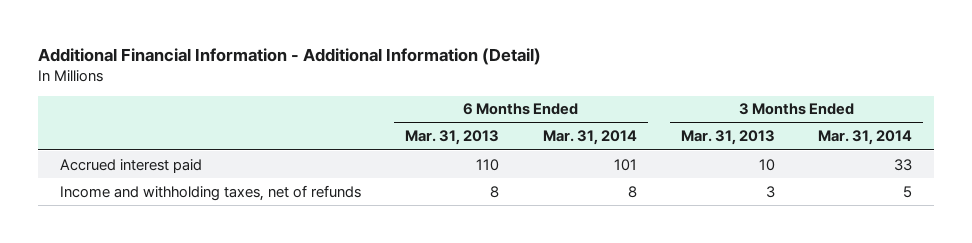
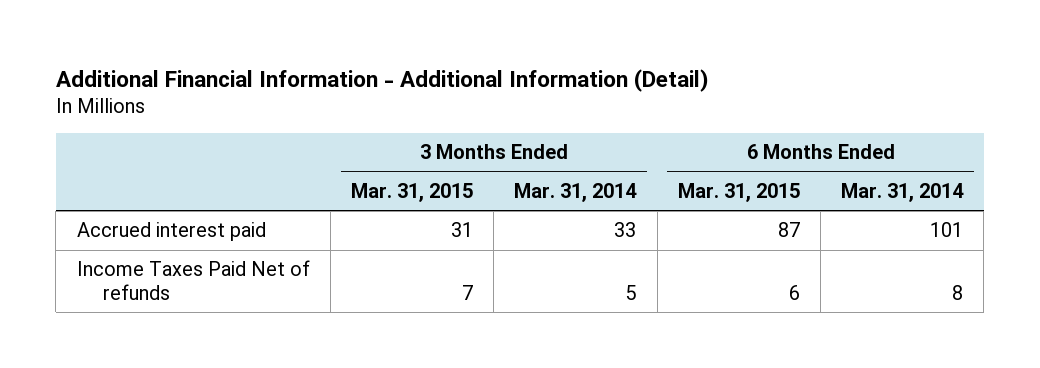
[404,130,499,146] Mar. 31, 2013 -> none
[680,130,775,146] Mar. 31, 2013 -> none
none -> [351,182,474,202] Mar. 31, 2015
none -> [677,182,800,202] Mar. 31, 2015
[59,184,361,201] Income and withholding taxes, net of refunds -> [76,260,310,300] Income Taxes Paid Net of refunds

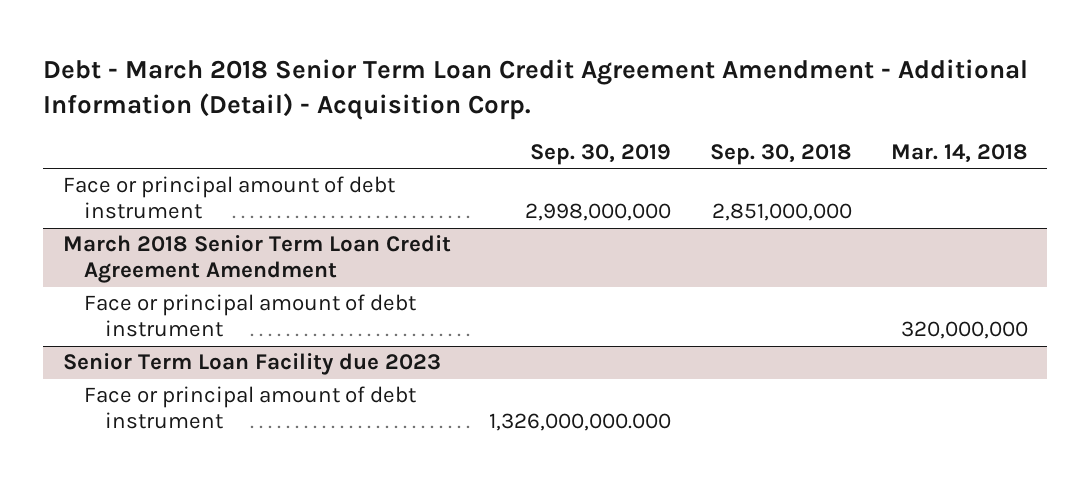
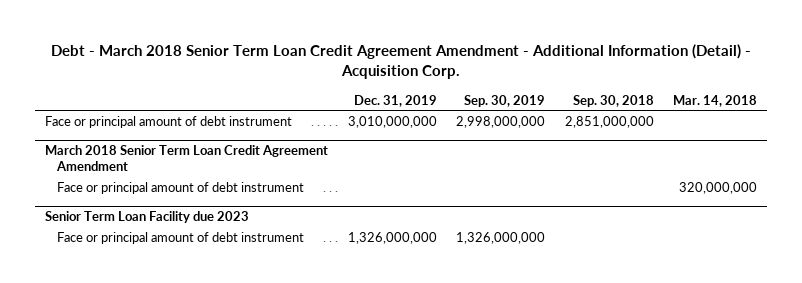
none -> [353,94,437,107] Dec. 31, 2019
[489,413,672,432] 1,326,000,000.000 -> [456,232,546,245] 1,326,000,000

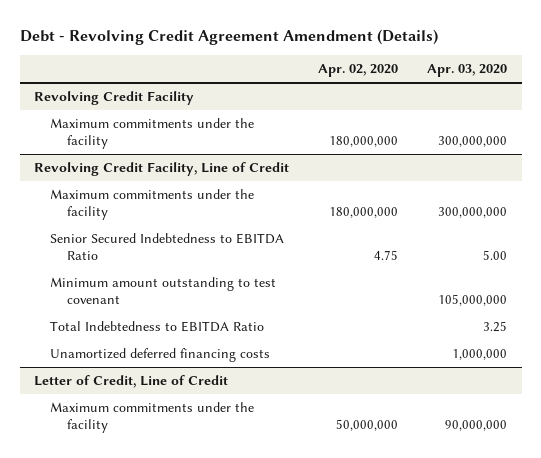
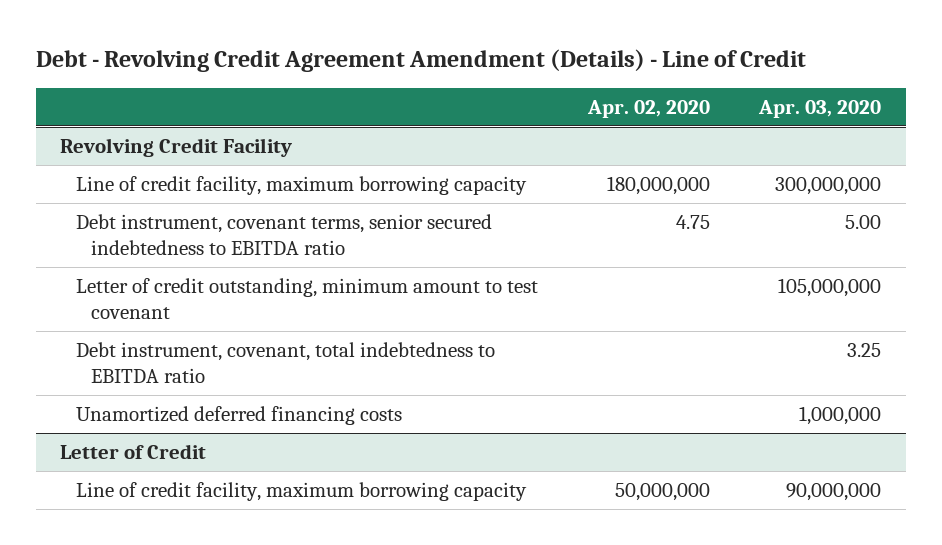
[19,29,438,46] Debt - Revolving Credit Agreement Amendment (Details) -> [35,49,806,73] Debt - Revolving Credit Agreement Amendment (Details) - Line of Credit
[34,161,290,176] Revolving Credit Facility, Line of Credit -> none
[50,188,255,220] Maximum commitments under the facility -> none
[50,117,255,149] Maximum commitments under the facility -> [75,175,527,195] Line of credit facility, maximum borrowing capacity
[50,232,285,260] Senior Secured Indebtedness to EBITDA Ratio -> [75,213,492,256] Debt instrument, covenant terms, senior secured indebtedness to EBITDA ratio
[50,276,277,304] Minimum amount outstanding to test covenant -> [75,277,538,320] Letter of credit outstanding, minimum amount to test covenant
[50,320,265,332] Total Indebtedness to EBITDA Ratio -> [75,341,495,384] Debt instrument, covenant, total indebtedness to EBITDA ratio
[34,374,229,388] Letter of Credit, Line of Credit -> [60,443,207,459] Letter of Credit
[50,401,255,433] Maximum commitments under the facility -> [75,481,527,501] Line of credit facility, maximum borrowing capacity

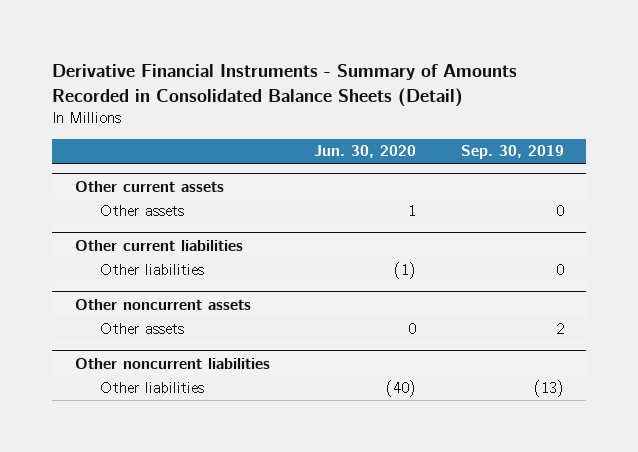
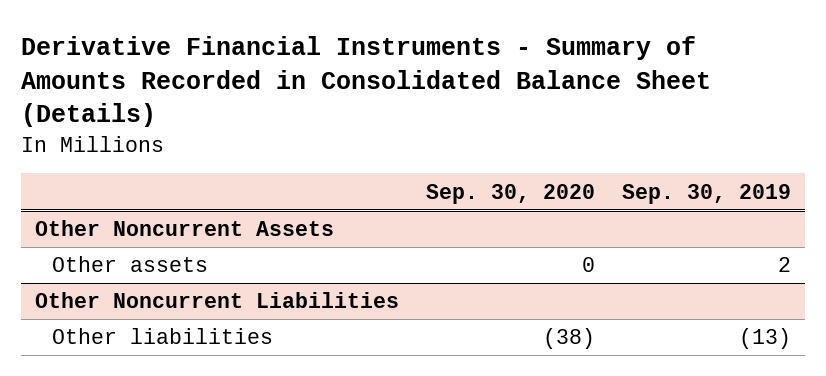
[52,63,518,107] Derivative Financial Instruments - Summary of Amounts Recorded in Consolidated Balance Sheets (Detail) -> [21,35,712,128] Derivative Financial Instruments - Summary of Amounts Recorded in Consolidated Balance Sheet (Details)
[314,145,417,159] Jun. 30, 2020 -> none
none -> [426,183,596,204] Sep. 30, 2020
[74,180,224,192] Other current assets -> none
[99,204,184,216] Other assets -> none
[74,239,243,251] Other current liabilities -> none
[99,263,204,275] Other liabilities -> none
[74,298,251,310] Other noncurrent assets -> [34,220,334,237] Other Noncurrent Assets
[74,357,270,369] Other noncurrent liabilities -> [34,292,399,309] Other Noncurrent Liabilities

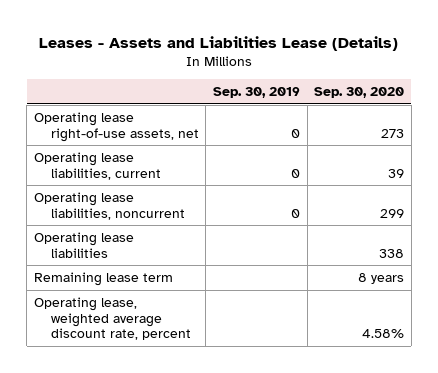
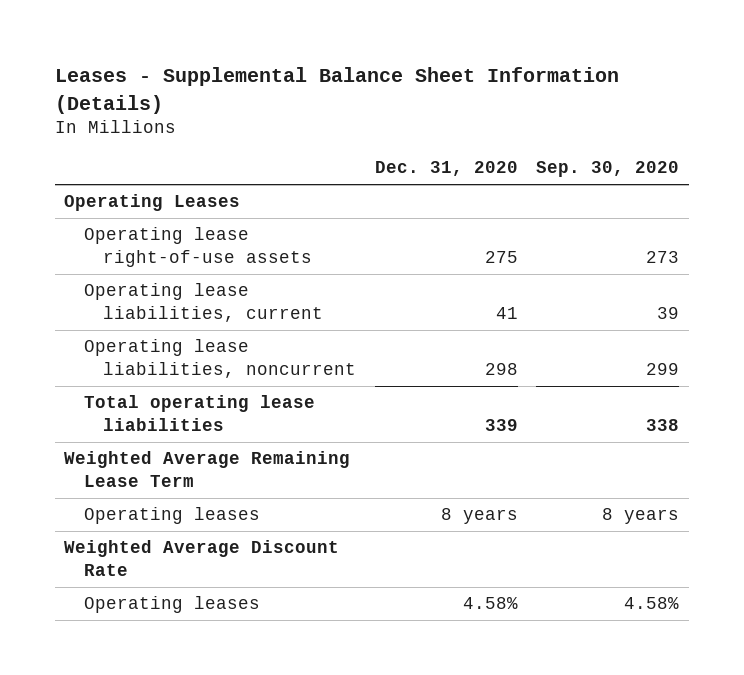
[38,35,398,51] Leases - Assets and Liabilities Lease (Details) -> [54,67,619,114] Leases - Supplemental Balance Sheet Information (Details)
[212,86,300,98] Sep. 30, 2019 -> none
none -> [374,161,518,177] Dec. 31, 2020
none -> [64,194,241,212] Operating Leases
[33,111,199,142] Operating lease right-of-use assets, net -> [83,227,313,268] Operating lease right-of-use assets
[33,231,134,258] Operating lease liabilities -> [83,395,315,432] Total operating lease liabilities
none -> [64,451,351,488] Weighted Average Remaining Lease Term
[33,271,173,286] Remaining lease term -> [83,507,260,525] Operating leases
none -> [64,540,340,577] Weighted Average Discount Rate
[33,296,191,341] Operating lease, weighted average discount rate, percent -> [83,596,260,614] Operating leases

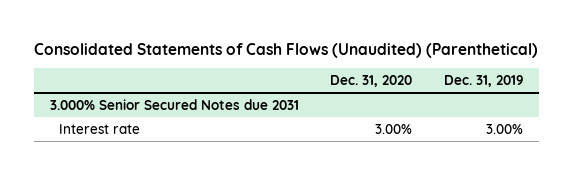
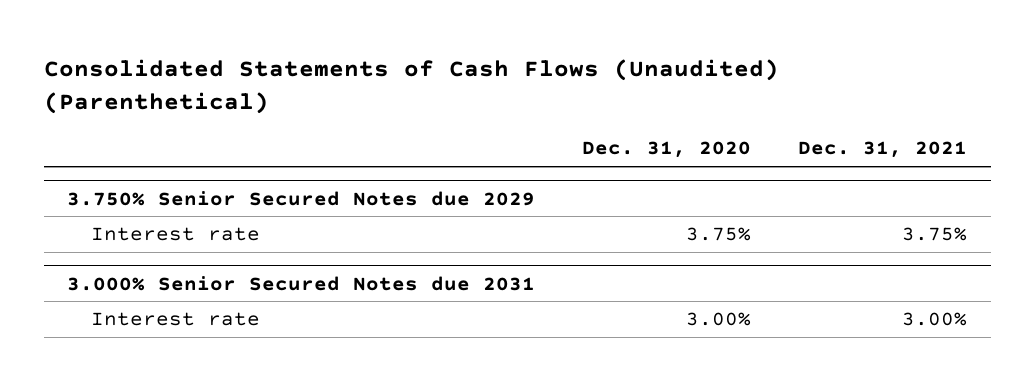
[443,75,523,88] Dec. 31, 2019 -> none
none -> [798,141,968,159] Dec. 31, 2021
none -> [67,190,536,206] 3.750% Senior Secured Notes due 2029
none -> [90,227,260,242] Interest rate

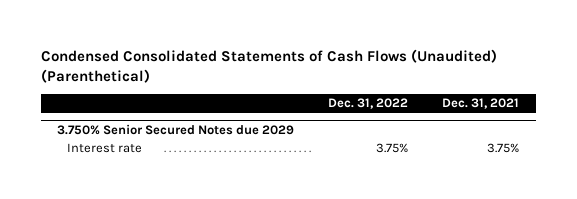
[43,59,779,115] Consolidated Statements of Cash Flows (Unaudited) (Parenthetical) -> [40,48,497,83] Condensed Consolidated Statements of Cash Flows (Unaudited) (Parenthetical)
[582,141,752,159] Dec. 31, 2020 -> none
none -> [328,97,409,109] Dec. 31, 2022
[67,275,536,291] 3.000% Senior Secured Notes due 2031 -> none
[90,312,260,327] Interest rate -> none

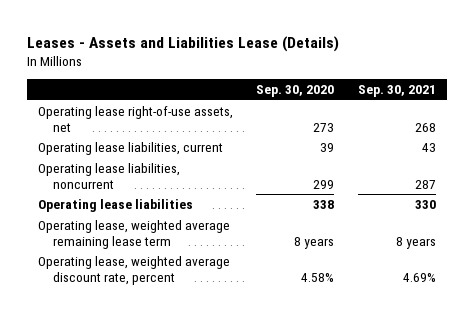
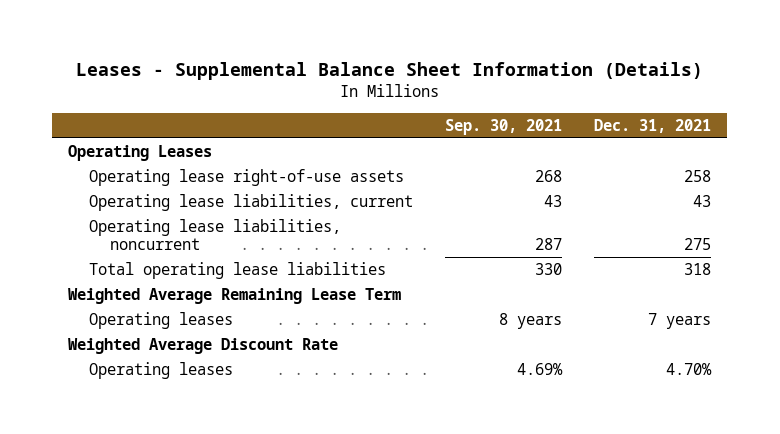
[26,35,339,52] Leases - Assets and Liabilities Lease (Details) -> [75,62,703,81] Leases - Supplemental Balance Sheet Information (Details)
[256,85,335,98] Sep. 30, 2020 -> none
none -> [594,118,712,133] Dec. 31, 2021
none -> [68,145,213,162] Operating Leases
[38,106,234,132] Operating lease right-of-use assets, net -> [89,169,405,187] Operating lease right-of-use assets
[38,199,194,213] Operating lease liabilities -> [89,262,387,280] Total operating lease liabilities
none -> [68,288,402,305] Weighted Average Remaining Lease Term
[38,220,231,249] Operating lease, weighted average remaining lease term -> [89,312,234,330] Operating leases
none -> [68,338,339,355] Weighted Average Discount Rate
[38,256,231,285] Operating lease, weighted average discount rate, percent -> [89,362,234,380] Operating leases

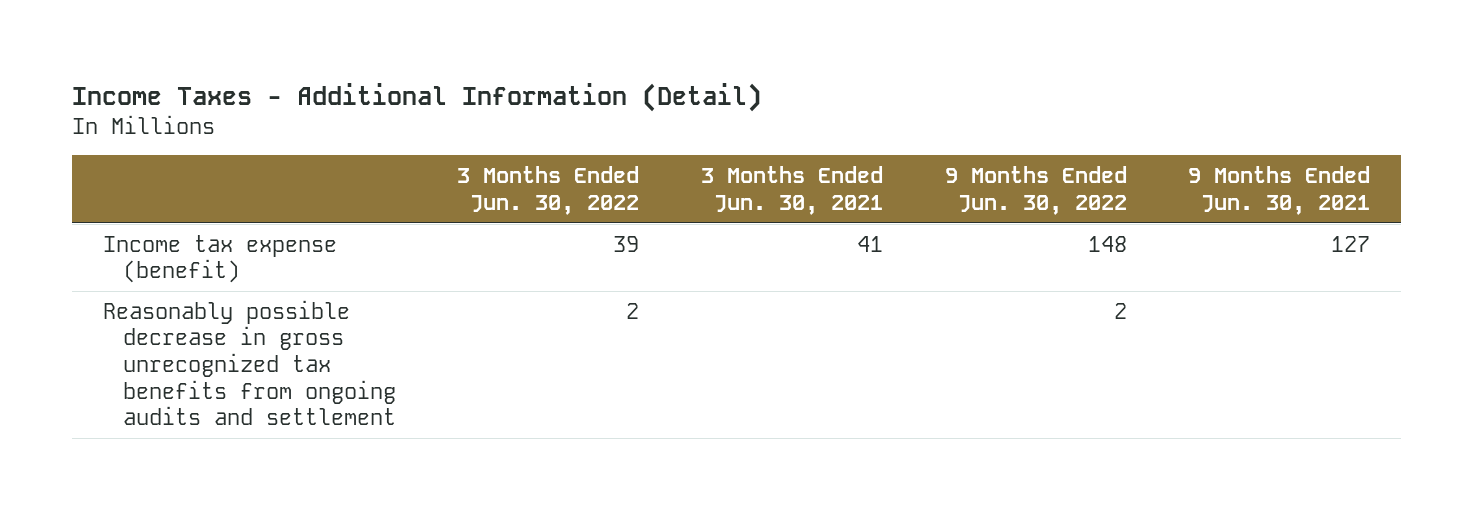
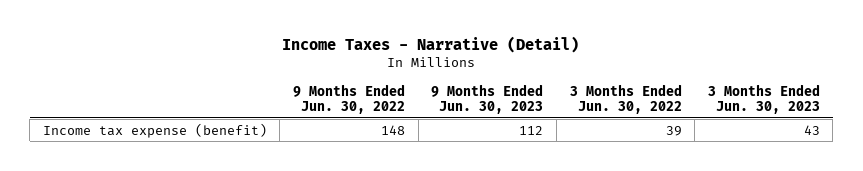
[71,83,762,113] Income Taxes - Additional Information (Detail) -> [282,35,580,53] Income Taxes - Narrative (Detail)
[700,166,883,215] 3 Months Ended Jun. 30, 2021 -> none
[1188,166,1371,215] 9 Months Ended Jun. 30, 2021 -> none
none -> [431,83,544,115] 9 Months Ended Jun. 30, 2023
none -> [707,83,820,115] 3 Months Ended Jun. 30, 2023
[102,299,396,426] Reasonably possible decrease in gross unrecognized tax benefits from ongoing audits and settlement -> none

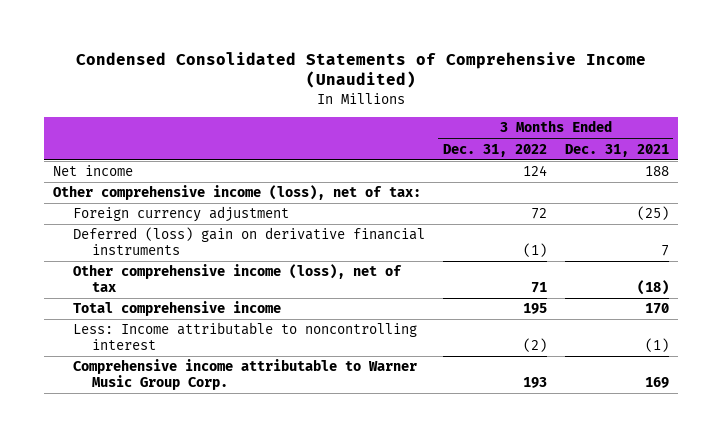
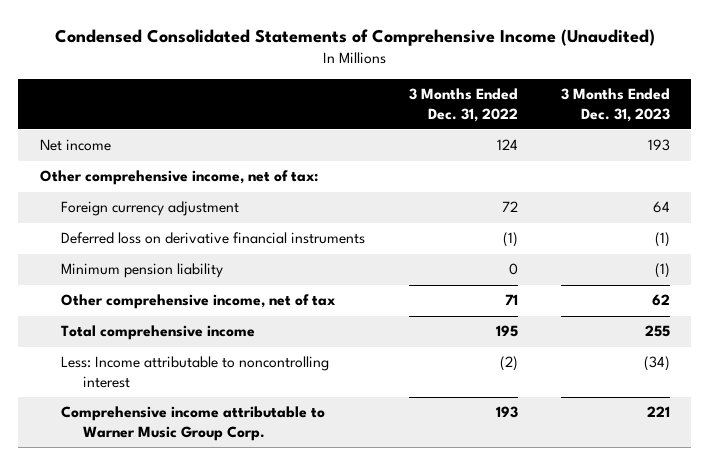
[564,143,669,157] Dec. 31, 2021 -> none
none -> [560,88,670,122] 3 Months Ended Dec. 31, 2023
[52,185,421,201] Other comprehensive income (loss), net of tax: -> [39,170,318,186] Other comprehensive income, net of tax:
[72,227,425,256] Deferred (loss) gain on derivative financial instruments -> [61,232,366,245] Deferred loss on derivative financial instruments
none -> [61,263,224,279] Minimum pension liability
[72,264,402,293] Other comprehensive income (loss), net of tax -> [61,294,337,310] Other comprehensive income, net of tax

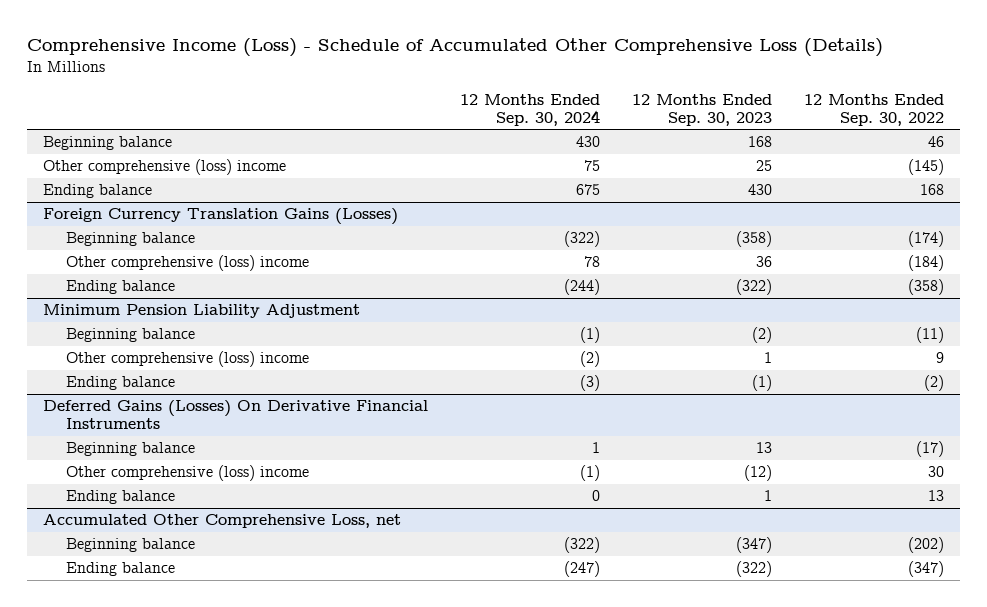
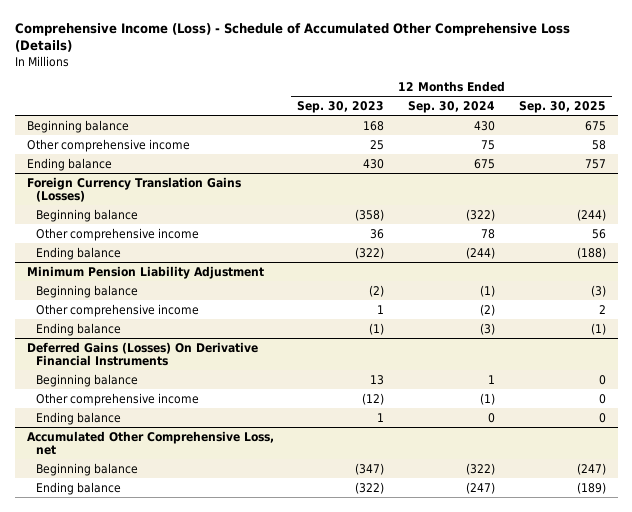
[803,93,944,126] 12 Months Ended Sep. 30, 2022 -> none
none -> [518,100,606,113] Sep. 30, 2025
[43,159,287,176] Other comprehensive (loss) income -> [26,138,190,152] Other comprehensive income
[65,255,309,272] Other comprehensive (loss) income -> [36,227,200,241] Other comprehensive income
[65,351,309,368] Other comprehensive (loss) income -> [36,303,200,317] Other comprehensive income
[65,465,309,482] Other comprehensive (loss) income -> [36,392,200,406] Other comprehensive income

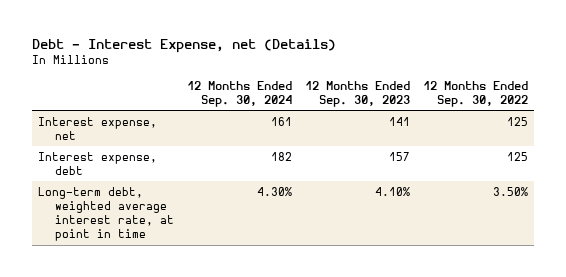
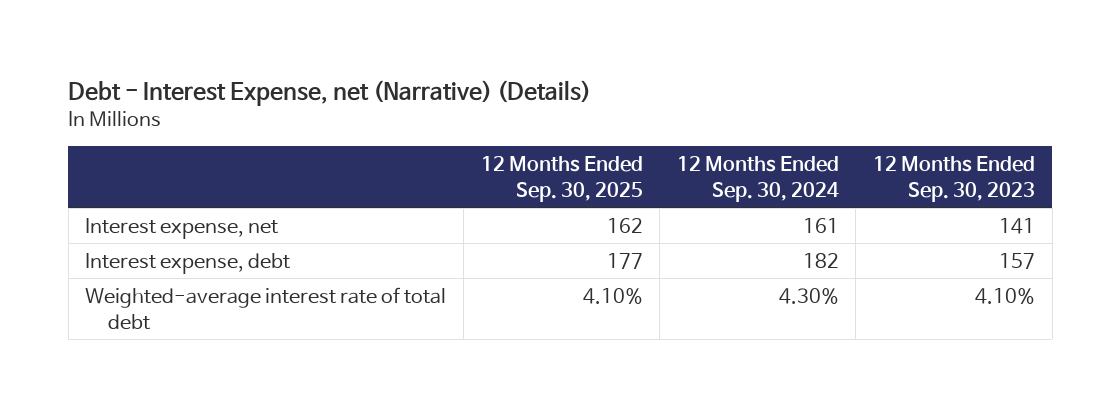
[31,38,336,53] Debt - Interest Expense, net (Details) -> [68,80,592,107] Debt - Interest Expense, net (Narrative) (Details)
[422,80,528,107] 12 Months Ended Sep. 30, 2022 -> none
none -> [480,156,643,203] 12 Months Ended Sep. 30, 2025
[38,186,174,241] Long-term debt, weighted average interest rate, at point in time -> [85,286,447,330] Weighted-average interest rate of total debt

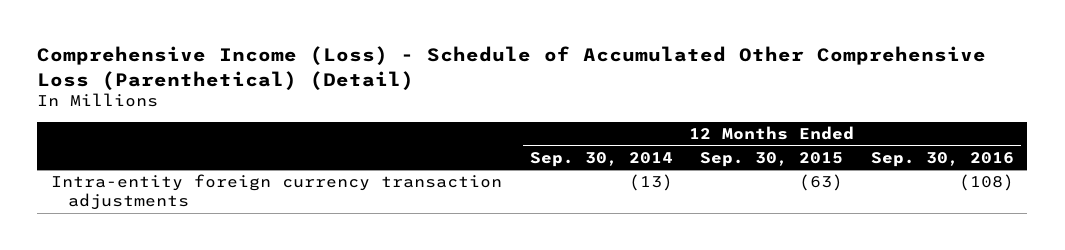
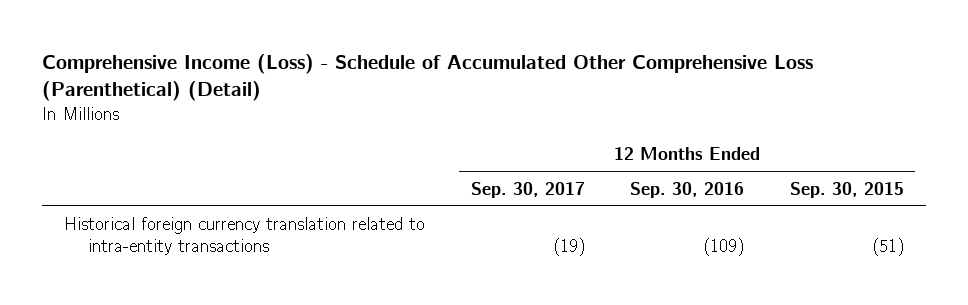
[529,152,673,168] Sep. 30, 2014 -> none
none -> [470,181,585,198] Sep. 30, 2017
[51,174,503,211] Intra-entity foreign currency transaction adjustments -> [64,217,426,255] Historical foreign currency translation related to intra-entity transactions
[799,174,844,192] (63) -> [871,237,904,256] (51)
[958,174,1014,192] (108) -> [703,237,745,256] (109)

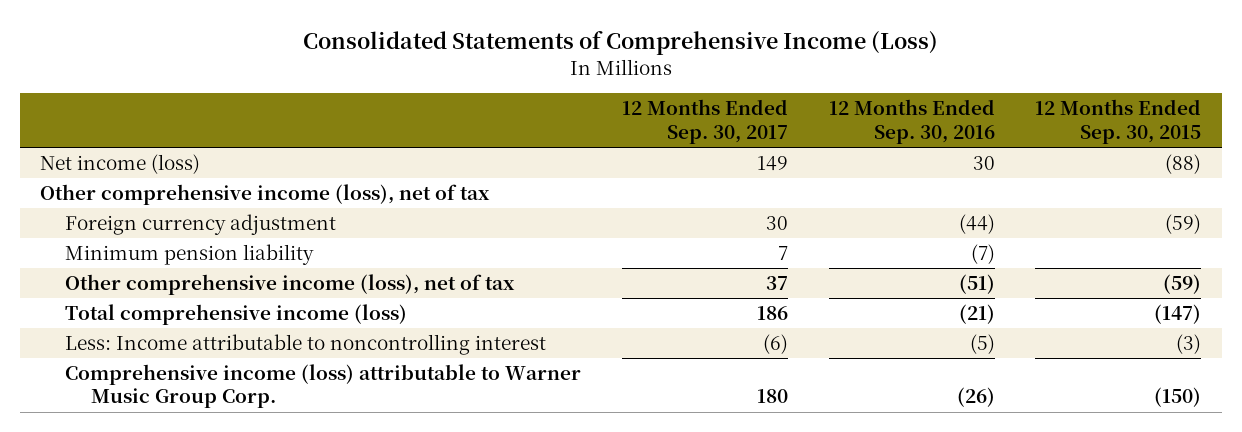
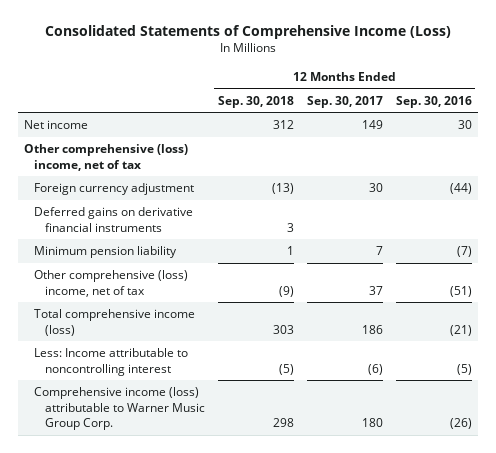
[1035,99,1202,144] 12 Months Ended Sep. 30, 2015 -> none
none -> [217,95,294,108] Sep. 30, 2018
[40,154,201,175] Net income (loss) -> [24,120,89,130] Net income
[40,184,491,206] Other comprehensive income (loss), net of tax -> [24,144,189,171] Other comprehensive (loss) income, net of tax
none -> [34,207,194,232] Deferred gains on derivative financial instruments
[65,274,516,296] Other comprehensive income (loss), net of tax -> [34,270,189,297] Other comprehensive (loss) income, net of tax

